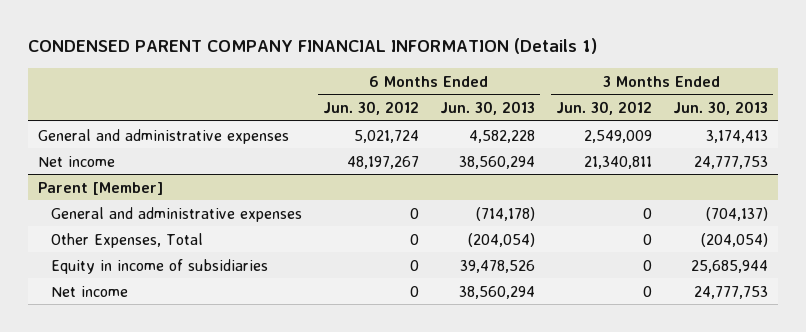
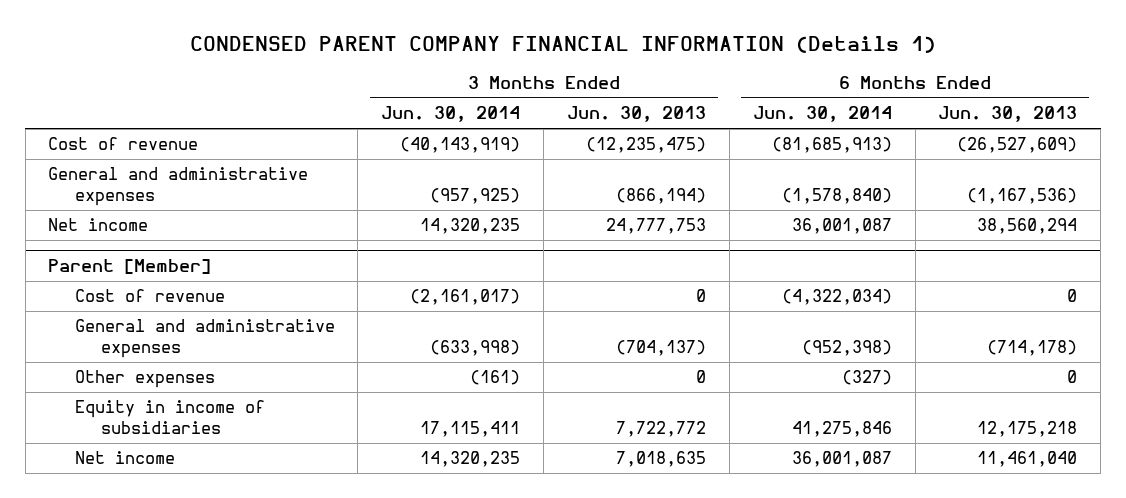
[323,100,420,115] Jun. 30, 2012 -> none
[555,100,652,115] Jun. 30, 2012 -> none
none -> [381,106,521,123] Jun. 30, 2014
none -> [752,106,892,123] Jun. 30, 2014
none -> [48,137,199,151] Cost of revenue
[468,129,535,143] 4,582,228 -> [967,188,1078,205] (1,167,536)
[705,129,768,143] 3,174,413 -> [616,188,707,205] (866,194)
none -> [74,289,225,303] Cost of revenue
[51,232,204,248] Other Expenses, Total -> [74,370,215,389] Other expenses
[467,232,535,247] (204,054) -> [1067,370,1078,384] 0
[700,232,768,247] (204,054) -> [696,370,707,384] 0
[459,259,535,273] 39,478,526 -> [977,421,1078,438] 12,175,218
[690,259,768,273] 25,685,944 -> [616,421,707,438] 7,722,772
[458,285,535,299] 38,560,294 -> [977,451,1078,468] 11,461,040
[693,285,768,299] 24,777,753 -> [616,451,707,468] 7,018,635

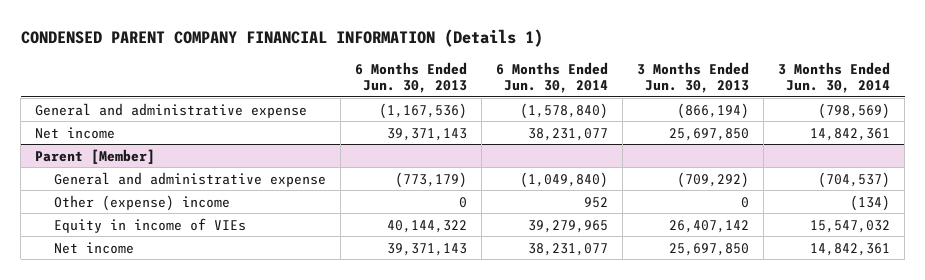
[48,137,199,151] Cost of revenue -> none
[48,167,309,207] General and administrative expenses -> [35,102,308,118] General and administrative expense
[430,188,521,205] (957,925) -> [818,102,891,119] (798,569)
[420,218,521,235] 14,320,235 -> [810,127,891,141] 14,842,361
[606,218,707,235] 24,777,753 -> [668,127,749,141] 25,697,850
[791,218,892,235] 36,001,087 -> [527,127,608,141] 38,231,077
[977,218,1078,235] 38,560,294 -> [386,127,467,141] 39,371,143
[74,289,225,303] Cost of revenue -> none
[74,319,335,359] General and administrative expenses -> [53,171,326,187] General and administrative expense
[430,340,521,357] (633,998) -> [818,171,891,188] (704,537)
[616,340,707,357] (704,137) -> [676,171,749,188] (709,292)
[801,340,892,357] (952,398) -> [519,171,608,188] (1,049,840)
[987,340,1078,357] (714,178) -> [394,171,467,188] (773,179)
[74,370,215,389] Other expenses -> [53,194,230,211] Other (expense) income
[470,370,521,386] (161) -> [850,194,891,211] (134)
[841,370,892,386] (327) -> [583,196,608,208] 952
[74,400,265,435] Equity in income of subsidiaries -> [53,217,246,233] Equity in income of VIEs
[420,421,521,438] 17,115,411 -> [810,219,891,233] 15,547,032
[616,421,707,438] 7,722,772 -> [668,219,749,233] 26,407,142
[791,421,892,438] 41,275,846 -> [527,219,608,233] 39,279,965
[977,421,1078,438] 12,175,218 -> [386,219,467,233] 40,144,322
[420,451,521,468] 14,320,235 -> [810,242,891,256] 14,842,361
[616,451,707,468] 7,018,635 -> [668,242,749,256] 25,697,850
[791,451,892,468] 36,001,087 -> [527,242,608,256] 38,231,077
[977,451,1078,468] 11,461,040 -> [386,242,467,256] 39,371,143

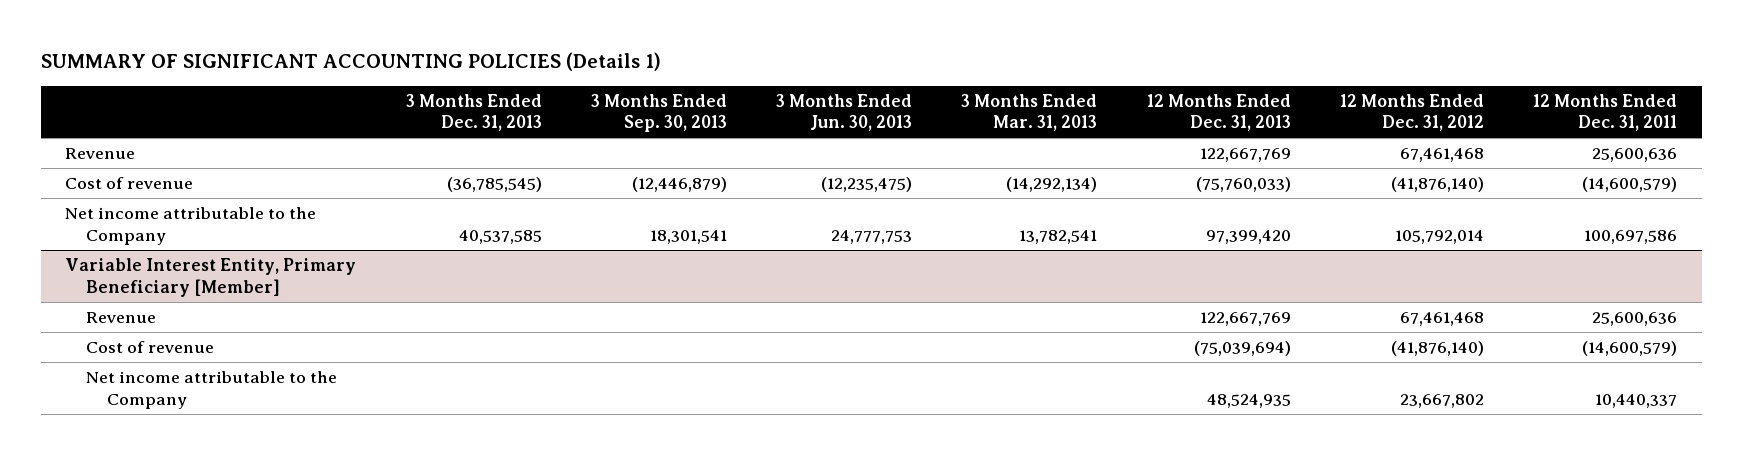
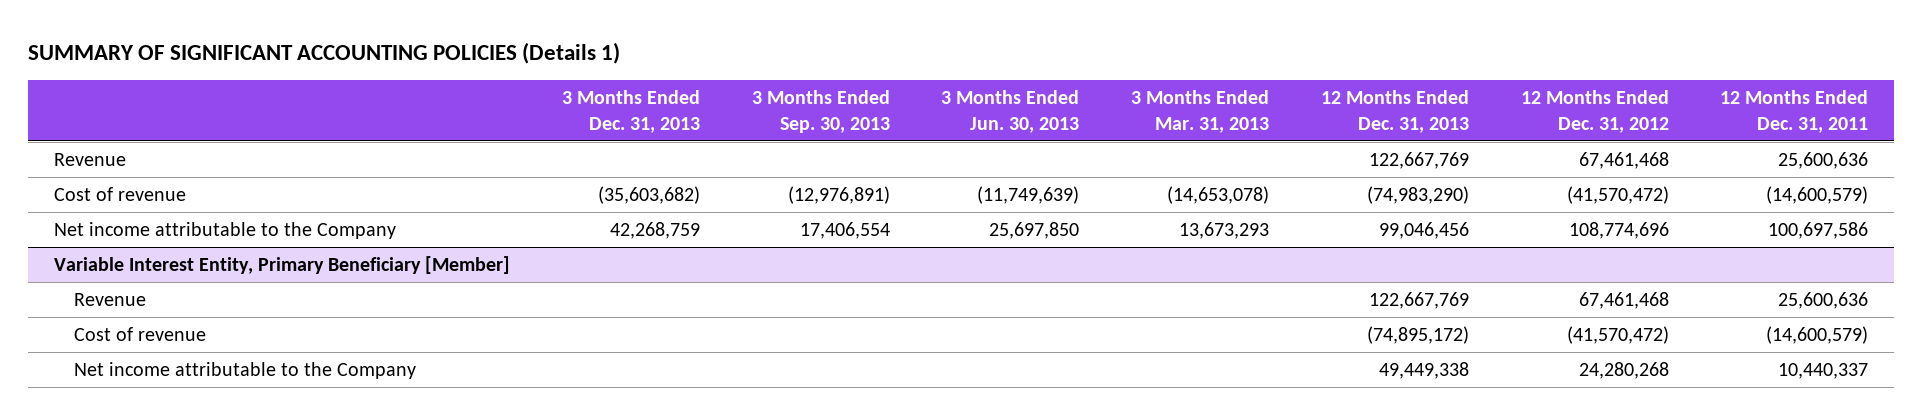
[446,177,542,193] (36,785,545) -> [597,186,700,205] (35,603,682)
[631,177,727,193] (12,446,879) -> [787,186,890,205] (12,976,891)
[821,177,913,193] (12,235,475) -> [977,186,1080,205] (11,749,639)
[1006,177,1098,193] (14,292,134) -> [1167,186,1270,205] (14,653,078)
[1195,177,1291,193] (75,760,033) -> [1366,186,1469,205] (74,983,290)
[1390,177,1484,193] (41,876,140) -> [1566,186,1669,205] (41,570,472)
[458,229,542,244] 40,537,585 -> [609,222,700,240] 42,268,759
[649,229,727,244] 18,301,541 -> [799,222,890,240] 17,406,554
[831,229,913,244] 24,777,753 -> [989,222,1080,240] 25,697,850
[1019,229,1098,244] 13,782,541 -> [1179,222,1270,240] 13,673,293
[1205,229,1291,244] 97,399,420 -> [1378,222,1469,240] 99,046,456
[1394,229,1484,244] 105,792,014 -> [1568,222,1669,240] 108,774,696
[1193,341,1291,357] (75,039,694) -> [1366,326,1469,345] (74,895,172)
[1390,341,1484,357] (41,876,140) -> [1566,326,1669,345] (41,570,472)
[1206,393,1291,408] 48,524,935 -> [1378,362,1469,380] 49,449,338
[1399,393,1484,408] 23,667,802 -> [1578,362,1669,380] 24,280,268

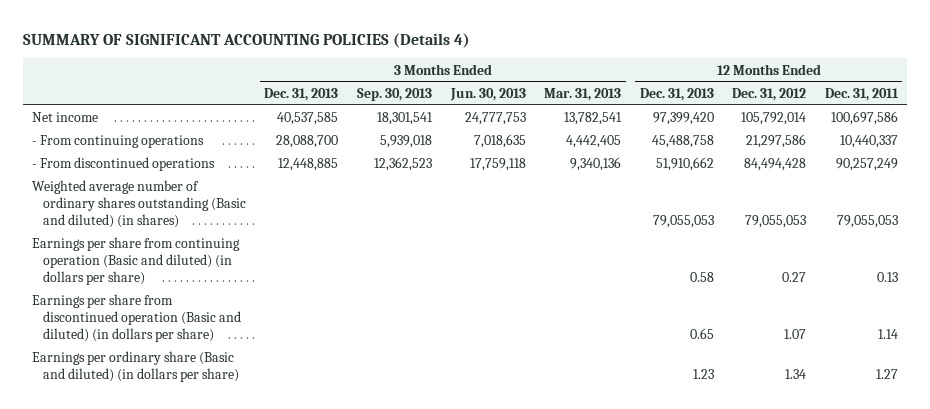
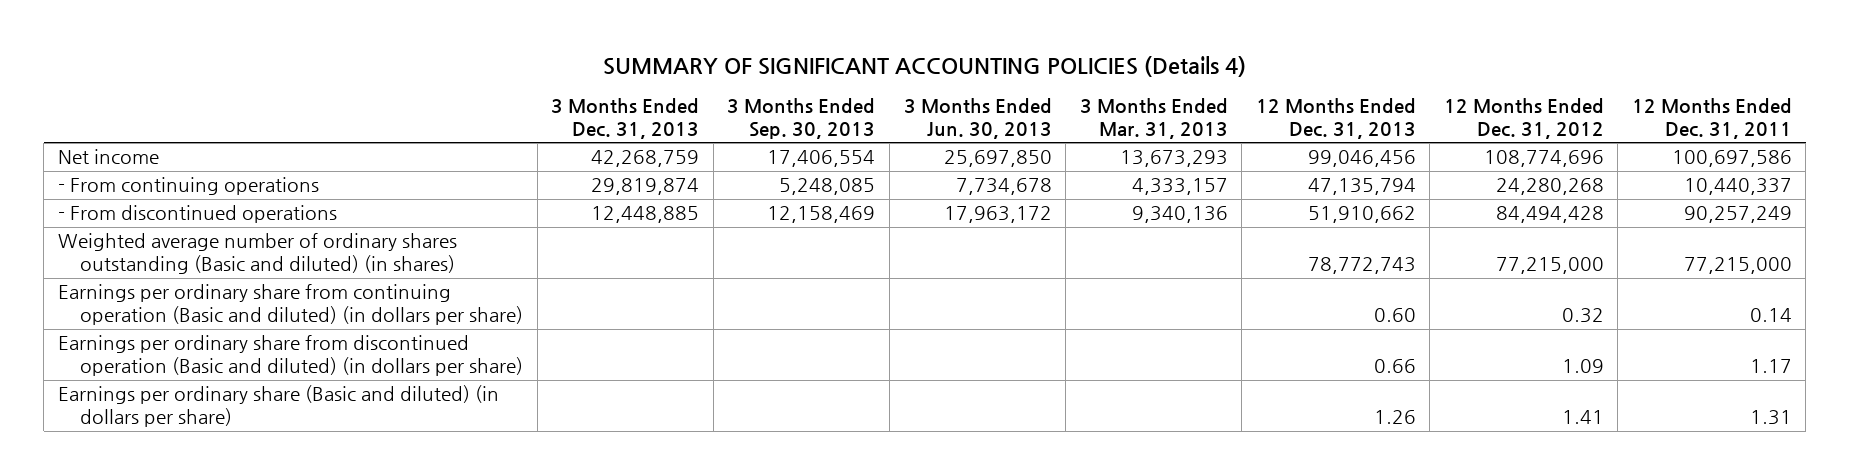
[277,112,339,126] 40,537,585 -> [591,150,700,168] 42,268,759
[376,112,433,126] 18,301,541 -> [767,150,876,168] 17,406,554
[464,112,526,126] 24,777,753 -> [943,150,1052,168] 25,697,850
[564,112,623,126] 13,782,541 -> [1119,150,1228,168] 13,673,293
[652,112,714,126] 97,399,420 -> [1307,150,1416,168] 99,046,456
[741,112,807,126] 105,792,014 -> [1483,150,1604,168] 108,774,696
[276,135,339,149] 28,088,700 -> [591,178,700,196] 29,819,874
[379,135,432,149] 5,939,018 -> [779,178,876,196] 5,248,085
[473,134,526,149] 7,018,635 -> [955,178,1052,196] 7,734,678
[566,135,622,149] 4,442,405 -> [1131,178,1228,196] 4,333,157
[651,135,714,149] 45,488,758 -> [1307,178,1416,196] 47,135,794
[746,134,807,149] 21,297,586 -> [1495,178,1604,196] 24,280,268
[373,157,432,172] 12,362,523 -> [767,206,876,224] 12,158,469
[469,158,526,172] 17,759,118 -> [943,206,1052,224] 17,963,172
[652,214,714,228] 79,055,053 -> [1307,257,1416,275] 78,772,743
[745,214,807,228] 79,055,053 -> [1495,257,1604,275] 77,215,000
[836,214,898,228] 79,055,053 -> [1683,257,1792,275] 77,215,000
[32,237,241,285] Earnings per share from continuing operation (Basic and diluted) (in dollars per share) -> [57,284,524,326] Earnings per ordinary share from continuing operation (Basic and diluted) (in dollars per share)
[689,271,714,282] 0.58 -> [1373,308,1416,323] 0.60
[782,271,807,282] 0.27 -> [1561,308,1604,324] 0.32
[876,271,898,282] 0.13 -> [1749,308,1792,323] 0.14
[32,294,241,342] Earnings per share from discontinued operation (Basic and diluted) (in dollars per share) -> [57,335,524,377] Earnings per ordinary share from discontinued operation (Basic and diluted) (in dollars per share)
[689,327,714,339] 0.65 -> [1373,359,1416,374] 0.66
[784,328,807,339] 1.07 -> [1561,359,1604,374] 1.09
[877,328,898,339] 1.14 -> [1749,359,1792,374] 1.17
[692,369,714,380] 1.23 -> [1373,410,1416,425] 1.26
[785,369,807,380] 1.34 -> [1561,410,1604,425] 1.41
[875,369,898,380] 1.27 -> [1749,410,1792,426] 1.31

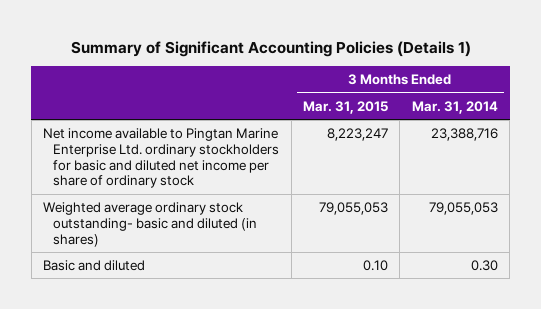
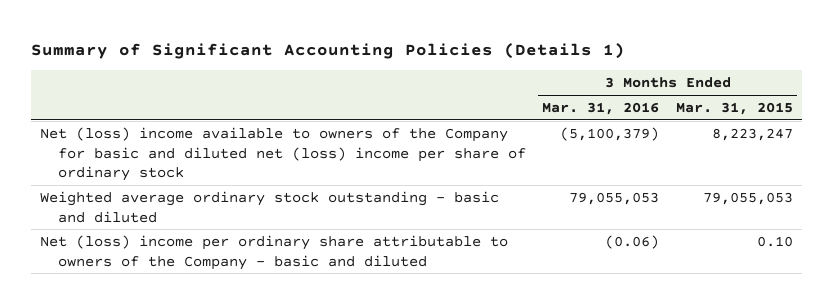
[411,100,498,114] Mar. 31, 2014 -> none
none -> [542,102,660,116] Mar. 31, 2016
[43,128,280,189] Net income available to Pingtan Marine Enterprise Ltd. ordinary stockholders for basic and diluted net income per share of ordinary stock -> [39,126,526,182] Net (loss) income available to owners of the Company for basic and diluted net (loss) income per share of ordinary stock
[43,202,258,247] Weighted average ordinary stock outstanding- basic and diluted (in shares) -> [39,190,499,223] Weighted average ordinary stock outstanding - basic and diluted
[43,260,146,272] Basic and diluted -> [39,234,508,270] Net (loss) income per ordinary share attributable to owners of the Company - basic and diluted

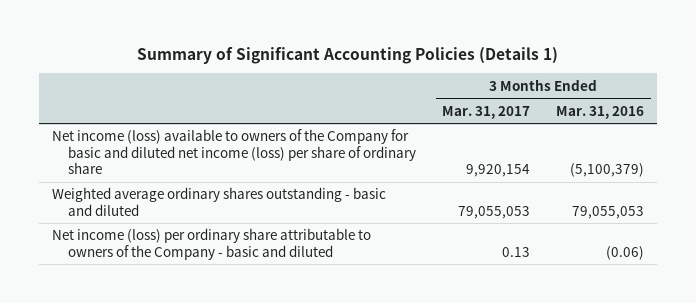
[676,102,794,116] Mar. 31, 2015 -> none
none -> [442,105,531,119] Mar. 31, 2017
[39,126,526,182] Net (loss) income available to owners of the Company for basic and diluted net (loss) income per share of ordinary stock -> [52,129,417,175] Net income (loss) available to owners of the Company for basic and diluted net income (loss) per share of ordinary share
[39,190,499,223] Weighted average ordinary stock outstanding - basic and diluted -> [52,187,387,216] Weighted average ordinary shares outstanding - basic and diluted
[39,234,508,270] Net (loss) income per ordinary share attributable to owners of the Company - basic and diluted -> [52,228,372,260] Net income (loss) per ordinary share attributable to owners of the Company - basic and diluted

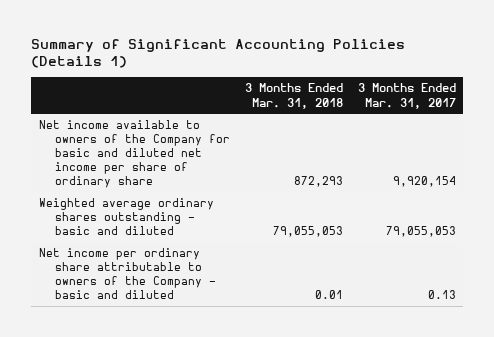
[556,105,645,119] Mar. 31, 2016 -> none
none -> [244,83,343,109] 3 Months Ended Mar. 31, 2018
[52,129,417,175] Net income (loss) available to owners of the Company for basic and diluted net income (loss) per share of ordinary share -> [38,120,231,189] Net income available to owners of the Company for basic and diluted net income per share of ordinary share
[52,228,372,260] Net income (loss) per ordinary share attributable to owners of the Company - basic and diluted -> [38,248,217,300] Net income per ordinary share attributable to owners of the Company - basic and diluted

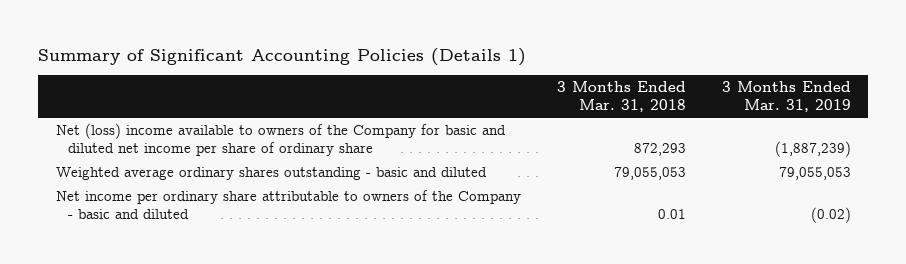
[357,83,456,109] 3 Months Ended Mar. 31, 2017 -> none
none -> [721,81,851,113] 3 Months Ended Mar. 31, 2019
[38,120,231,189] Net income available to owners of the Company for basic and diluted net income per share of ordinary share -> [55,123,506,156] Net (loss) income available to owners of the Company for basic and diluted net income per share of ordinary share

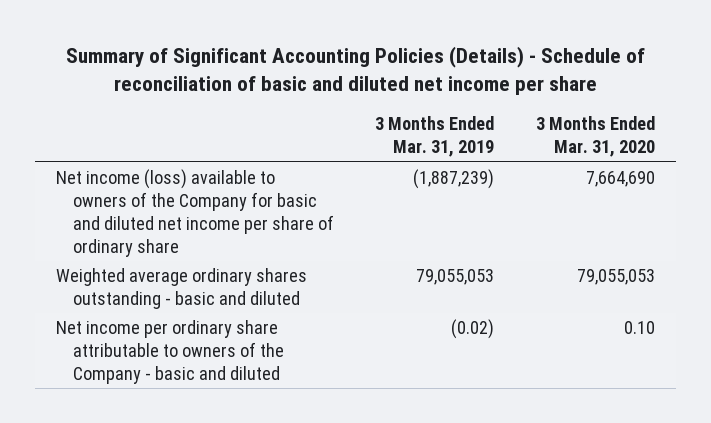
[37,47,526,66] Summary of Significant Accounting Policies (Details 1) -> [65,46,645,96] Summary of Significant Accounting Policies (Details) - Schedule of reconciliation of basic and diluted net income per share
[556,81,686,113] 3 Months Ended Mar. 31, 2018 -> none
none -> [536,116,656,158] 3 Months Ended Mar. 31, 2020
[55,123,506,156] Net (loss) income available to owners of the Company for basic and diluted net income per share of ordinary share -> [55,169,334,257] Net income (loss) available to owners of the Company for basic and diluted net income per share of ordinary share

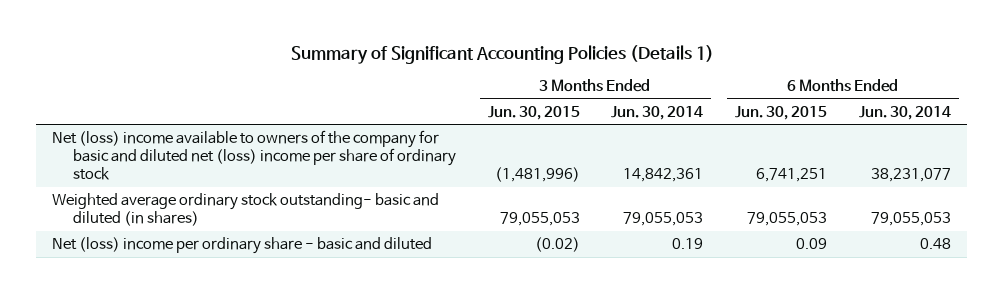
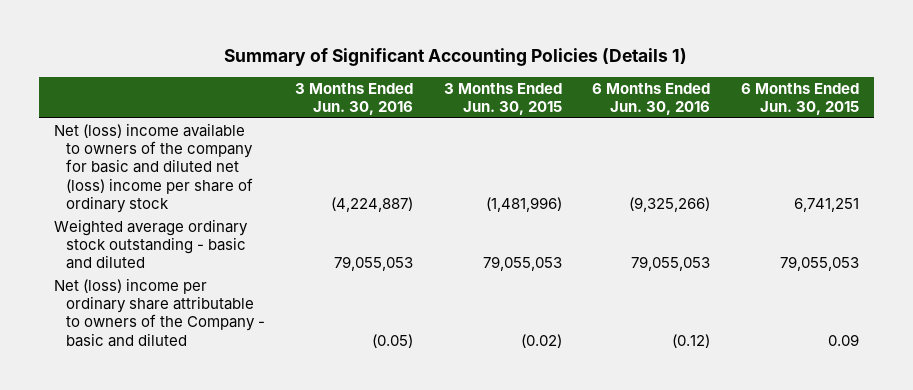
[611,105,704,120] Jun. 30, 2014 -> none
[858,105,951,120] Jun. 30, 2014 -> none
none -> [295,82,414,116] 3 Months Ended Jun. 30, 2016
none -> [592,82,711,116] 6 Months Ended Jun. 30, 2016
[52,192,440,227] Weighted average ordinary stock outstanding- basic and diluted (in shares) -> [54,218,249,270] Weighted average ordinary stock outstanding - basic and diluted
[52,236,433,254] Net (loss) income per ordinary share - basic and diluted -> [54,277,265,347] Net (loss) income per ordinary share attributable to owners of the Company - basic and diluted

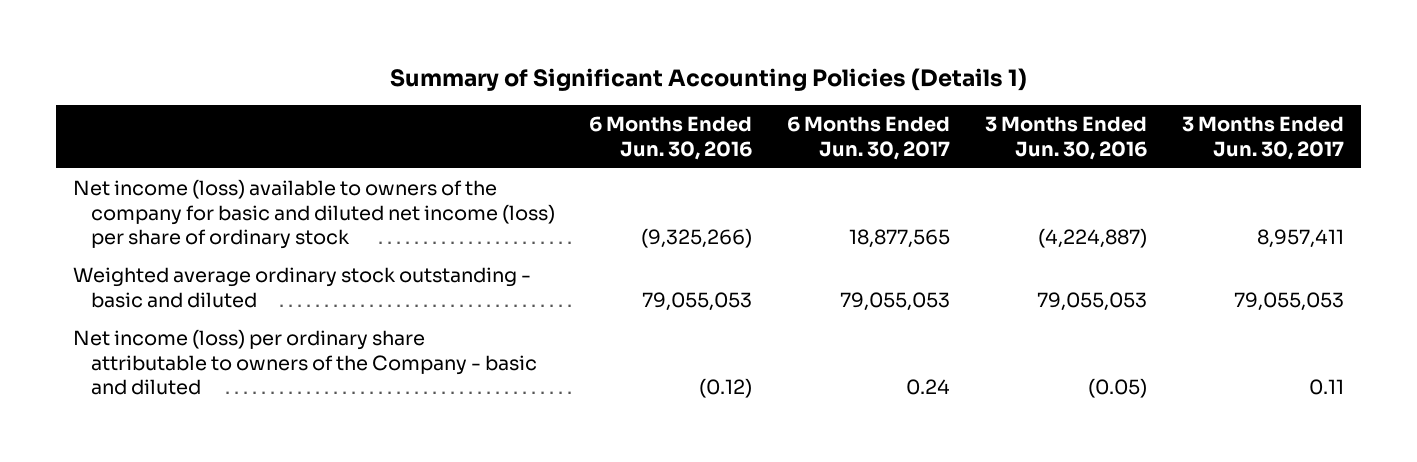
[443,82,562,116] 3 Months Ended Jun. 30, 2015 -> none
[740,82,859,116] 6 Months Ended Jun. 30, 2015 -> none
none -> [787,116,951,161] 6 Months Ended Jun. 30, 2017
none -> [1181,116,1344,161] 3 Months Ended Jun. 30, 2017
[54,122,253,214] Net (loss) income available to owners of the company for basic and diluted net (loss) income per share of ordinary stock -> [73,179,555,250] Net income (loss) available to owners of the company for basic and diluted net income (loss) per share of ordinary stock
[54,277,265,347] Net (loss) income per ordinary share attributable to owners of the Company - basic and diluted -> [73,329,537,396] Net income (loss) per ordinary share attributable to owners of the Company - basic and diluted

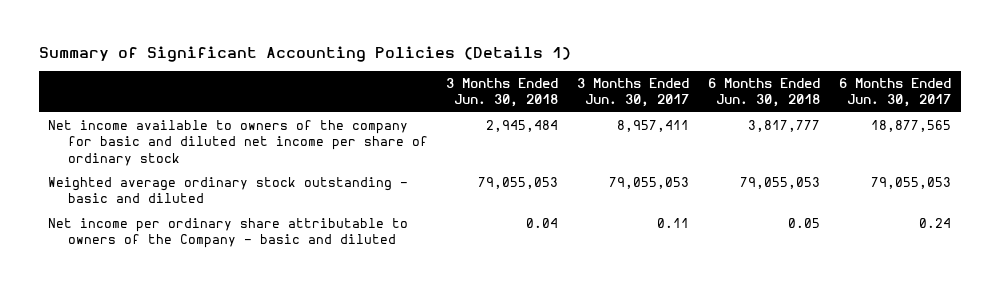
[589,116,753,161] 6 Months Ended Jun. 30, 2016 -> none
[984,116,1147,161] 3 Months Ended Jun. 30, 2016 -> none
none -> [446,77,559,108] 3 Months Ended Jun. 30, 2018
none -> [708,77,821,108] 6 Months Ended Jun. 30, 2018
[73,179,555,250] Net income (loss) available to owners of the company for basic and diluted net income (loss) per share of ordinary stock -> [48,119,428,166] Net income available to owners of the company for basic and diluted net income per share of ordinary stock
[73,329,537,396] Net income (loss) per ordinary share attributable to owners of the Company - basic and diluted -> [48,217,409,249] Net income per ordinary share attributable to owners of the Company - basic and diluted

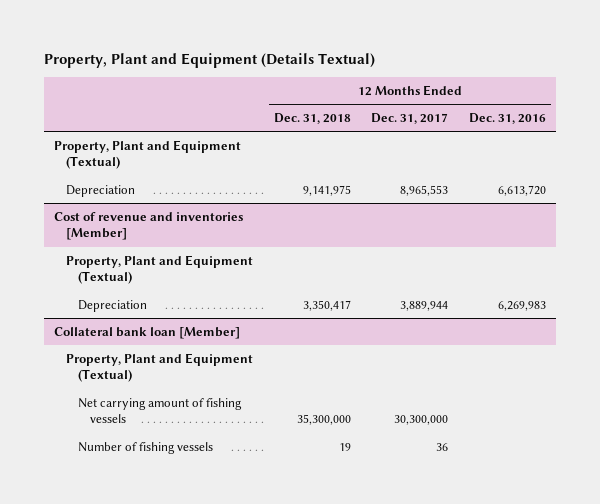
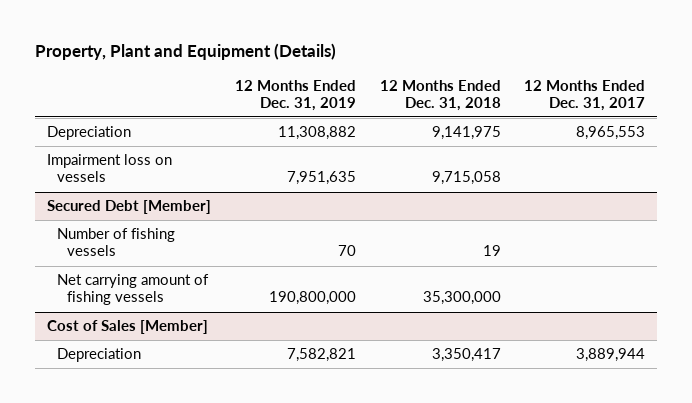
[44,53,376,69] Property, Plant and Equipment (Details Textual) -> [34,43,336,61] Property, Plant and Equipment (Details)
[468,112,546,124] Dec. 31, 2016 -> none
none -> [234,79,356,111] 12 Months Ended Dec. 31, 2019
[54,139,242,170] Property, Plant and Equipment (Textual) -> none
[66,254,254,285] Property, Plant and Equipment (Textual) -> none
none -> [46,154,172,183] Impairment loss on vessels
none -> [46,200,211,215] Secured Debt [Member]
none -> [56,228,175,257] Number of fishing vessels
none -> [56,274,209,306] Net carrying amount of fishing vessels
[54,211,244,241] Cost of revenue and inventories [Member] -> [46,320,208,335] Cost of Sales [Member]
[54,326,241,339] Collateral bank loan [Member] -> none
[66,352,254,383] Property, Plant and Equipment (Textual) -> none
[78,397,243,424] Net carrying amount of fishing vessels -> none
[78,441,214,454] Number of fishing vessels -> none

